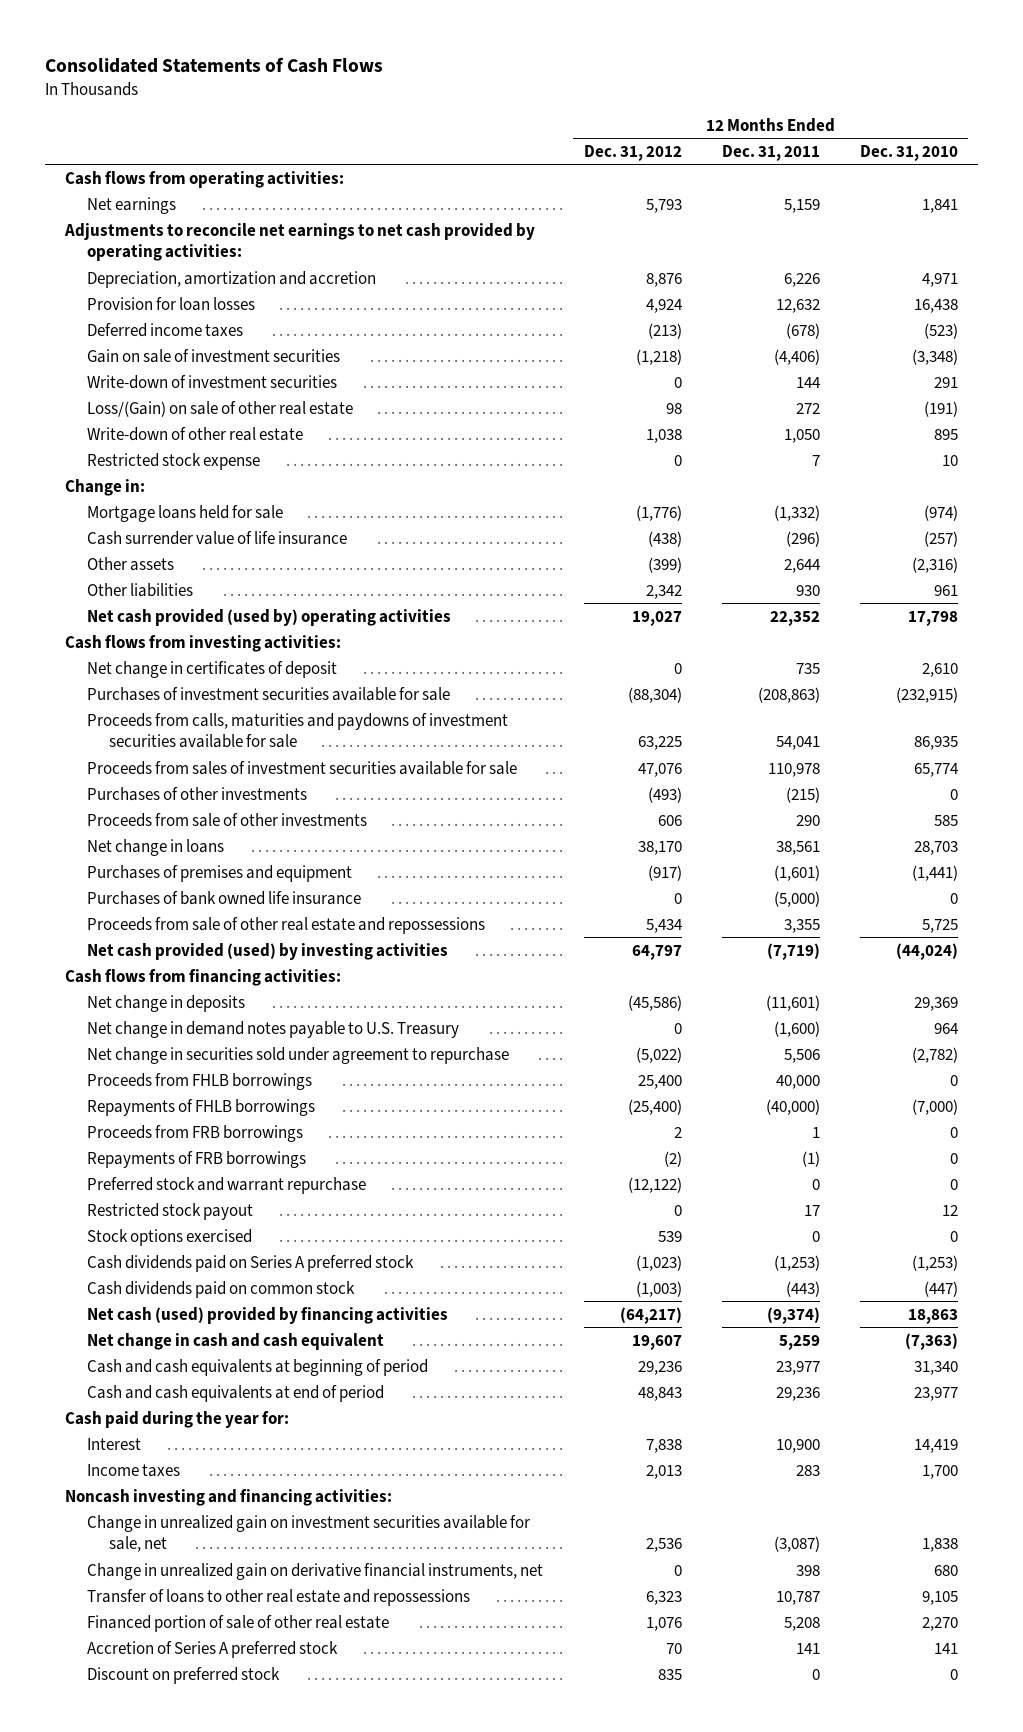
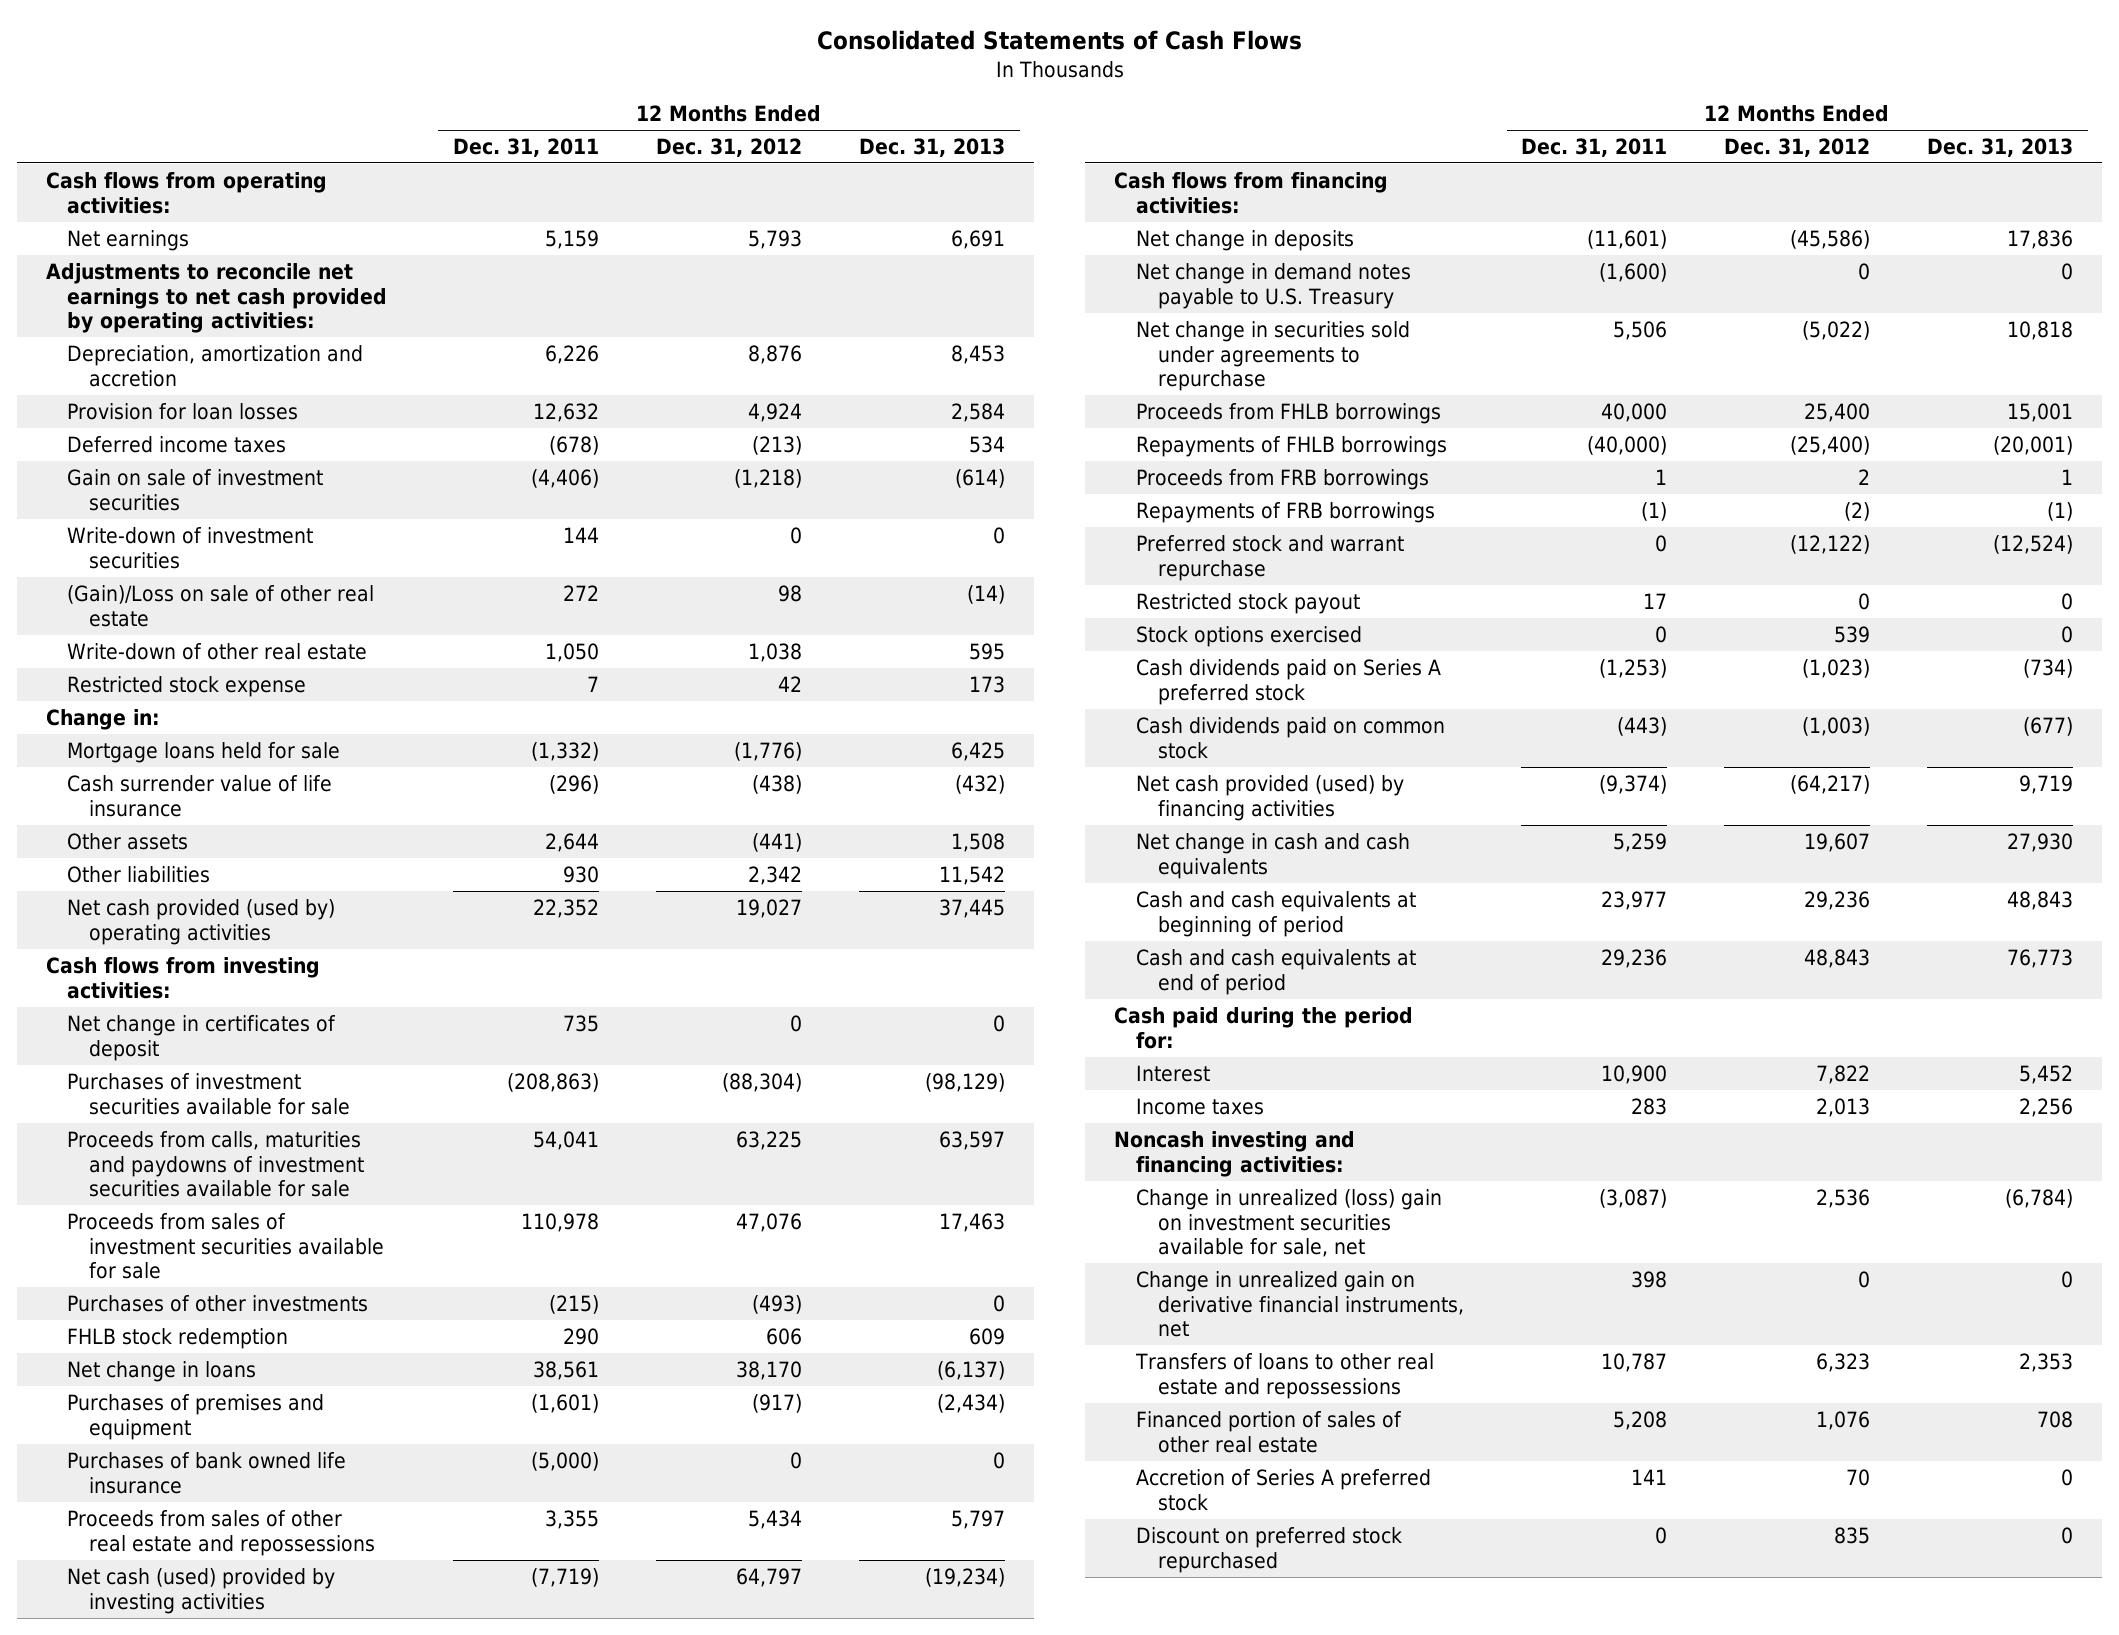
[859,145,958,162] Dec. 31, 2010 -> none
none -> [859,137,1006,157] Dec. 31, 2013
[87,400,354,417] Loss/(Gain) on sale of other real estate -> [67,584,375,627] (Gain)/Loss on sale of other real estate
[673,454,682,466] 0 -> [777,675,802,692] 42
[647,556,682,573] (399) -> [751,832,802,852] (441)
[87,812,368,827] Proceeds from sale of other investments -> [67,1327,289,1349] FHLB stock redemption
[87,916,486,934] Proceeds from sale of other real estate and repossessions -> [67,1509,376,1556] Proceeds from sales of other real estate and repossessions
[87,942,449,960] Net cash provided (used) by investing activities -> [67,1567,336,1614] Net cash (used) provided by investing activities
[87,1046,510,1064] Net change in securities sold under agreement to repurchase -> [1135,320,1410,392] Net change in securities sold under agreements to repurchase
[87,1306,449,1324] Net cash (used) provided by financing activities -> [1135,774,1404,821] Net cash provided (used) by financing activities
[87,1332,385,1350] Net change in cash and cash equivalent -> [1135,832,1410,879] Net change in cash and cash equivalents
[65,1410,290,1428] Cash paid during the year for: -> [1113,1006,1413,1049] Cash paid during the period for:
[645,1438,682,1453] 7,838 -> [1816,1064,1871,1084] 7,822
[87,1514,531,1553] Change in unrealized gain on investment securities available for sale, net -> [1135,1188,1442,1258] Change in unrealized (loss) gain on investment securities available for sale, net
[87,1588,471,1606] Transfer of loans to other real estate and repossessions -> [1134,1352,1434,1399] Transfers of loans to other real estate and repossessions
[87,1614,390,1632] Financed portion of sale of other real estate -> [1135,1410,1402,1453] Financed portion of sales of other real estate
[87,1666,281,1684] Discount on preferred stock -> [1135,1526,1402,1573] Discount on preferred stock repurchased

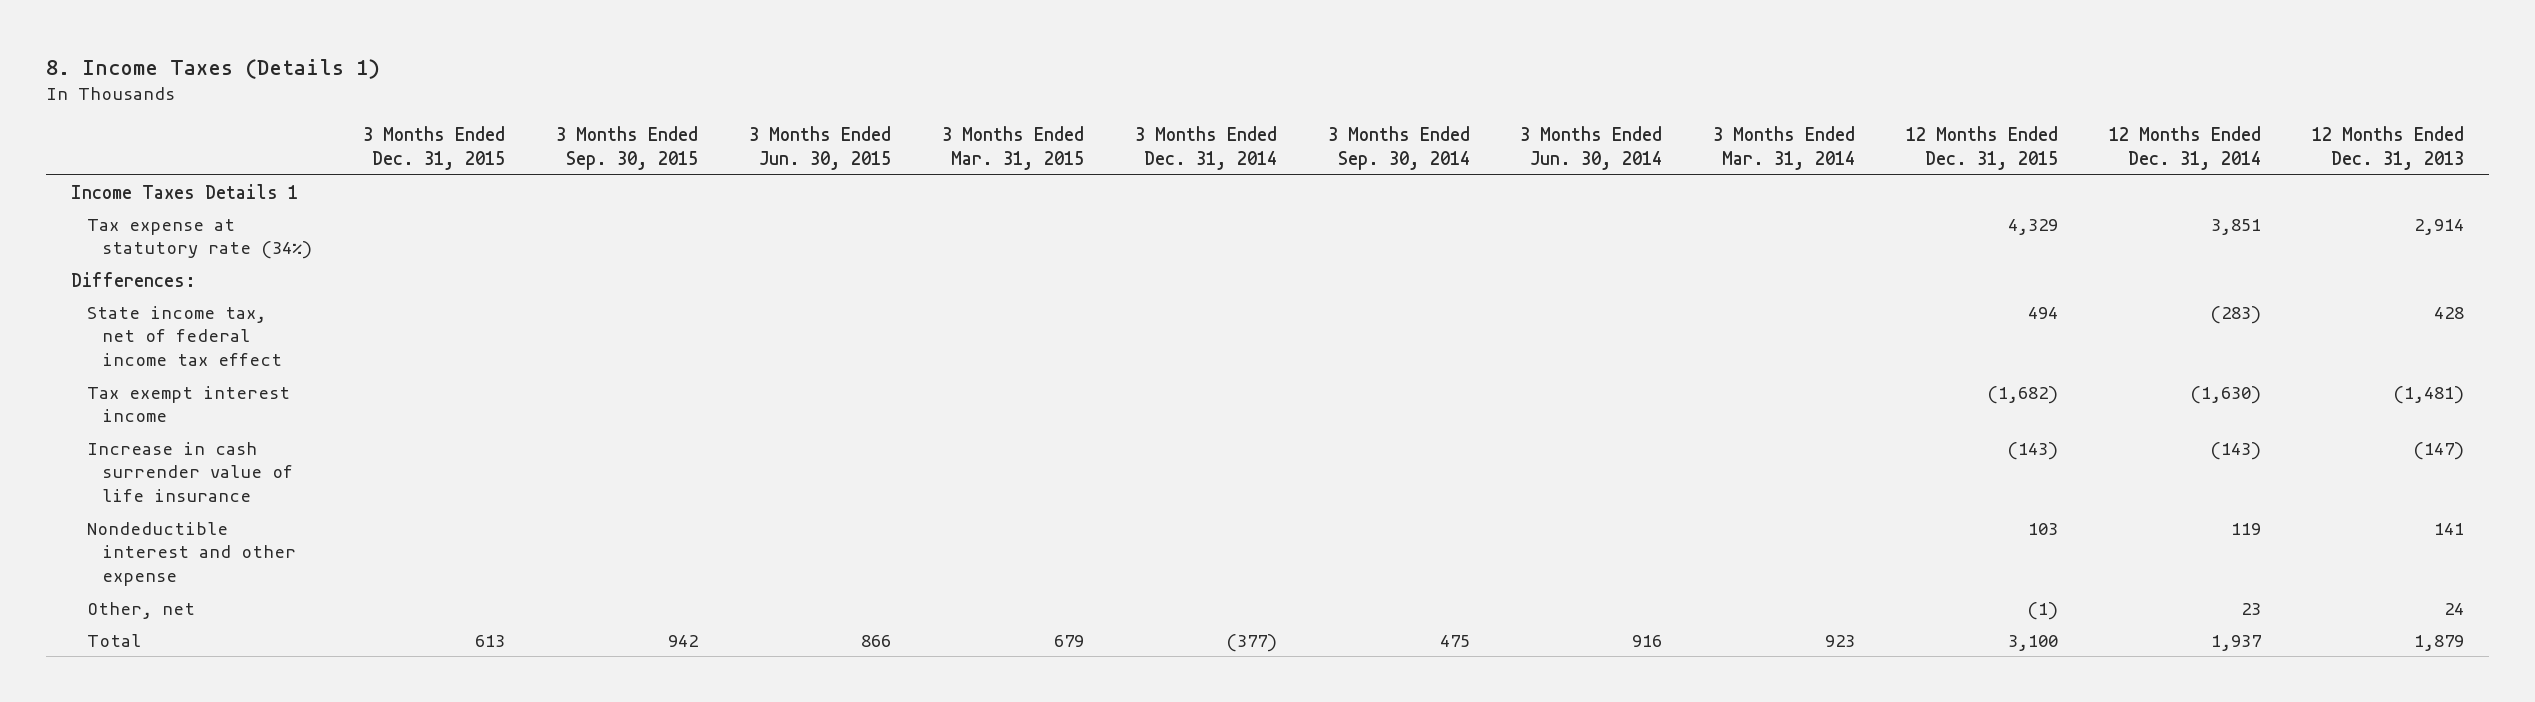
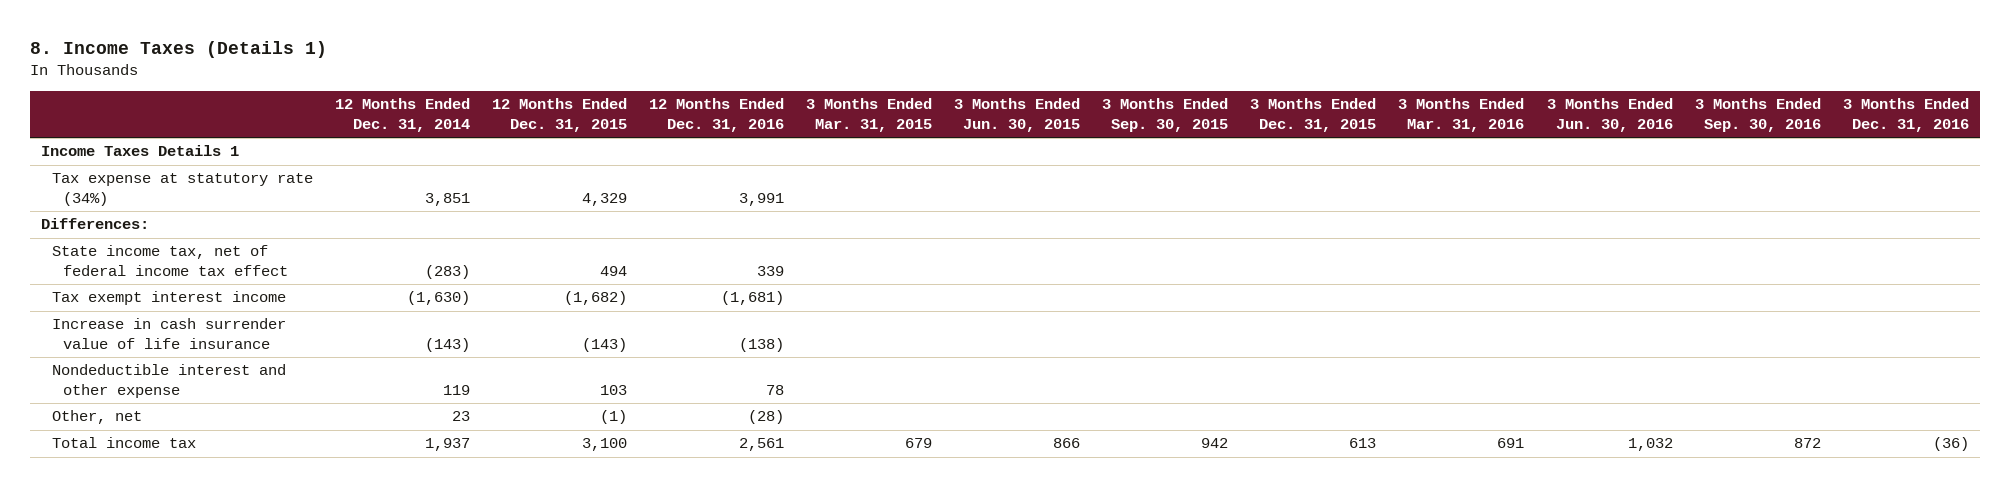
[1134,126,1277,171] 3 Months Ended Dec. 31, 2014 -> none
[1327,126,1470,171] 3 Months Ended Sep. 30, 2014 -> none
[1520,126,1663,171] 3 Months Ended Jun. 30, 2014 -> none
[1713,126,1856,171] 3 Months Ended Mar. 31, 2014 -> none
[2311,126,2464,171] 12 Months Ended Dec. 31, 2013 -> none
none -> [649,98,785,132] 12 Months Ended Dec. 31, 2016
none -> [1398,98,1525,132] 3 Months Ended Mar. 31, 2016
none -> [1546,98,1673,132] 3 Months Ended Jun. 30, 2016
none -> [1694,98,1821,132] 3 Months Ended Sep. 30, 2016
none -> [1842,98,1969,132] 3 Months Ended Dec. 31, 2016
[86,633,141,647] Total -> [51,437,196,449] Total income tax

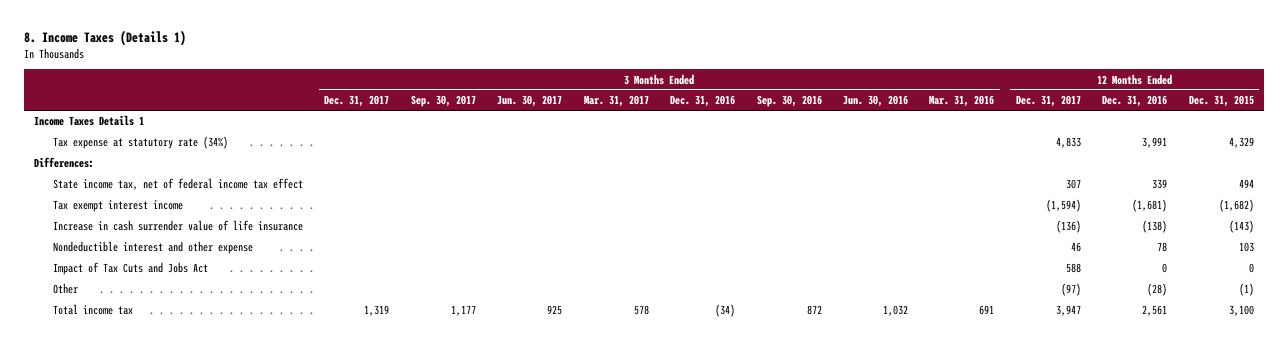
[335,98,471,132] 12 Months Ended Dec. 31, 2014 -> none
[806,98,933,132] 3 Months Ended Mar. 31, 2015 -> none
[954,98,1081,132] 3 Months Ended Jun. 30, 2015 -> none
[1102,98,1229,132] 3 Months Ended Sep. 30, 2015 -> none
[1250,98,1377,132] 3 Months Ended Dec. 31, 2015 -> none
none -> [324,95,390,108] Dec. 31, 2017
none -> [410,95,476,108] Sep. 30, 2017
none -> [497,95,563,108] Jun. 30, 2017
none -> [583,95,649,108] Mar. 31, 2017
none -> [1015,95,1081,108] Dec. 31, 2017
none -> [52,262,208,276] Impact of Tax Cuts and Jobs Act
[51,410,142,425] Other, net -> [52,283,78,295] Other
[1932,437,1969,452] (36) -> [715,304,736,318] (34)

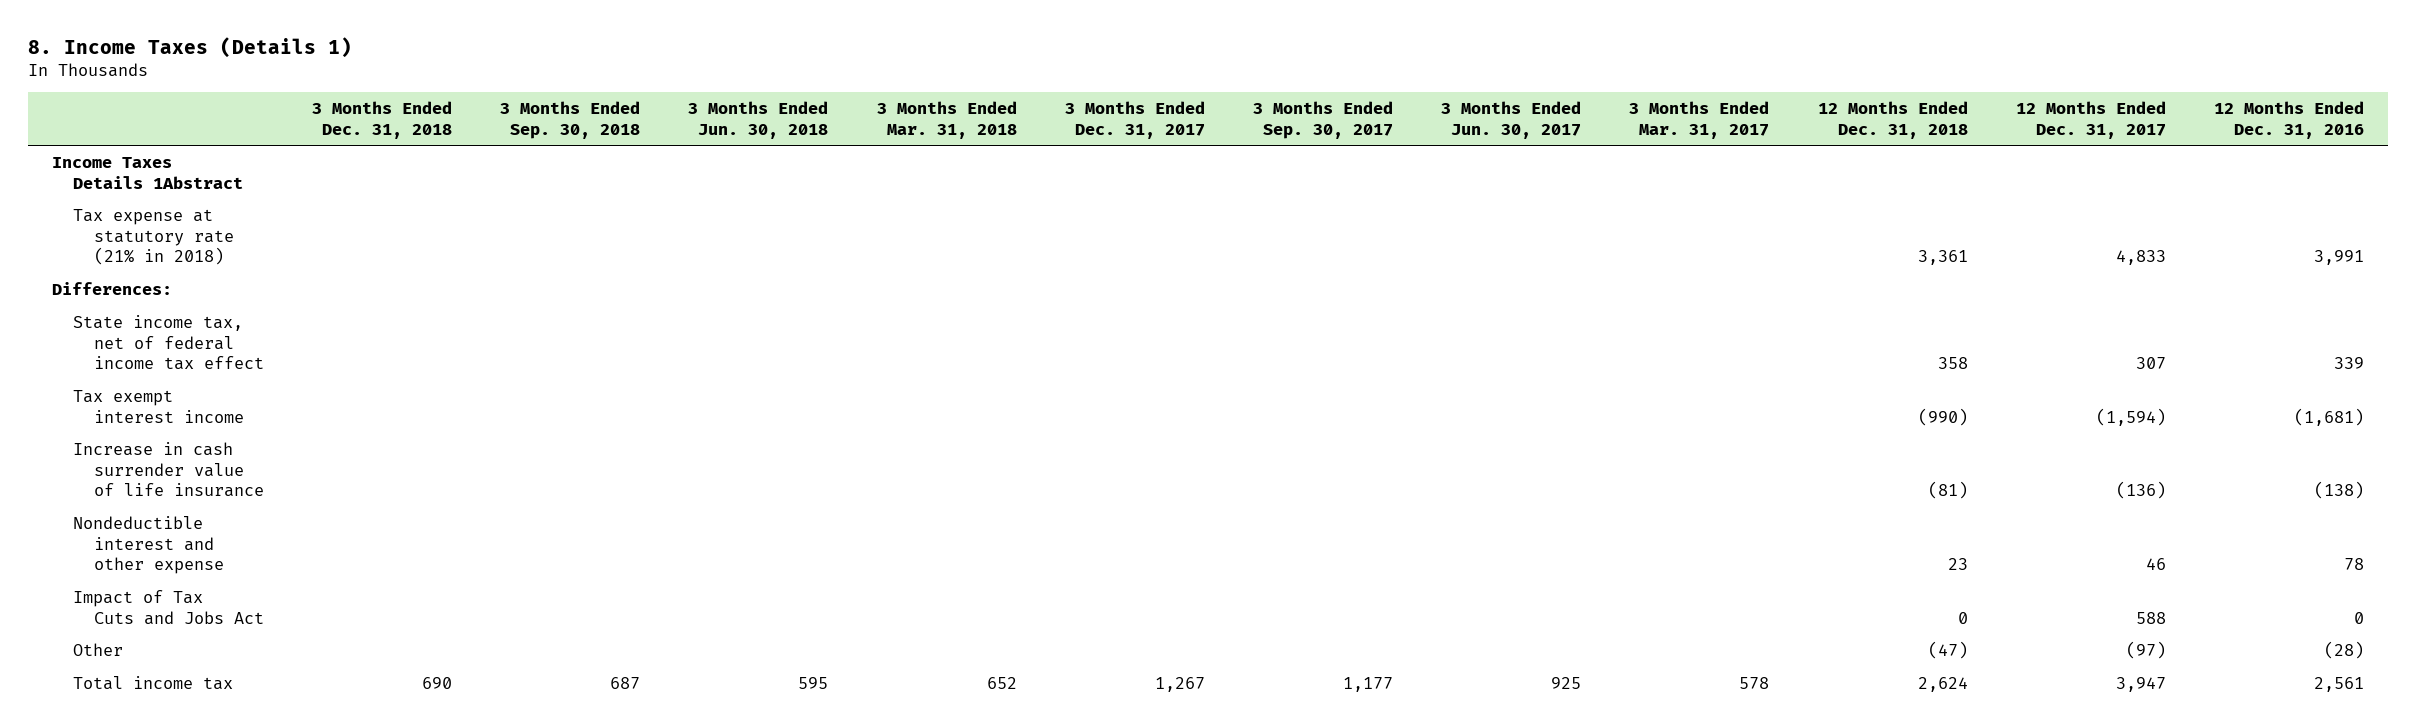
[670,95,736,108] Dec. 31, 2016 -> none
[756,95,822,108] Sep. 30, 2016 -> none
[842,95,908,108] Jun. 30, 2016 -> none
[929,95,995,108] Mar. 31, 2016 -> none
[1188,95,1254,108] Dec. 31, 2015 -> none
none -> [311,101,452,139] 3 Months Ended Dec. 31, 2018
none -> [500,101,641,139] 3 Months Ended Sep. 30, 2018
none -> [688,101,829,139] 3 Months Ended Jun. 30, 2018
none -> [876,101,1017,139] 3 Months Ended Mar. 31, 2018
none -> [1817,101,1968,139] 12 Months Ended Dec. 31, 2018
[34,115,145,127] Income Taxes Details 1 -> [52,157,243,189] Income Taxes Details 1Abstract
[52,136,228,150] Tax expense at statutory rate (34%) -> [72,209,234,266] Tax expense at statutory rate (21% in 2018)
[364,305,390,317] 1,319 -> [1154,677,1205,693] 1,267

